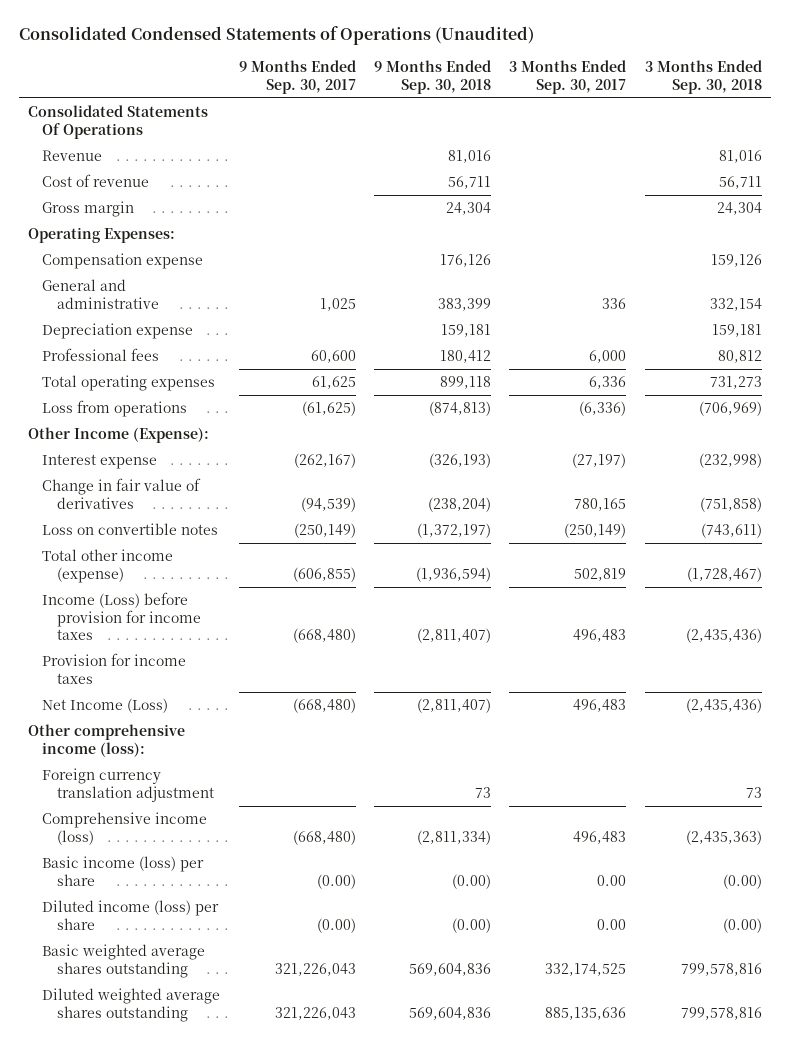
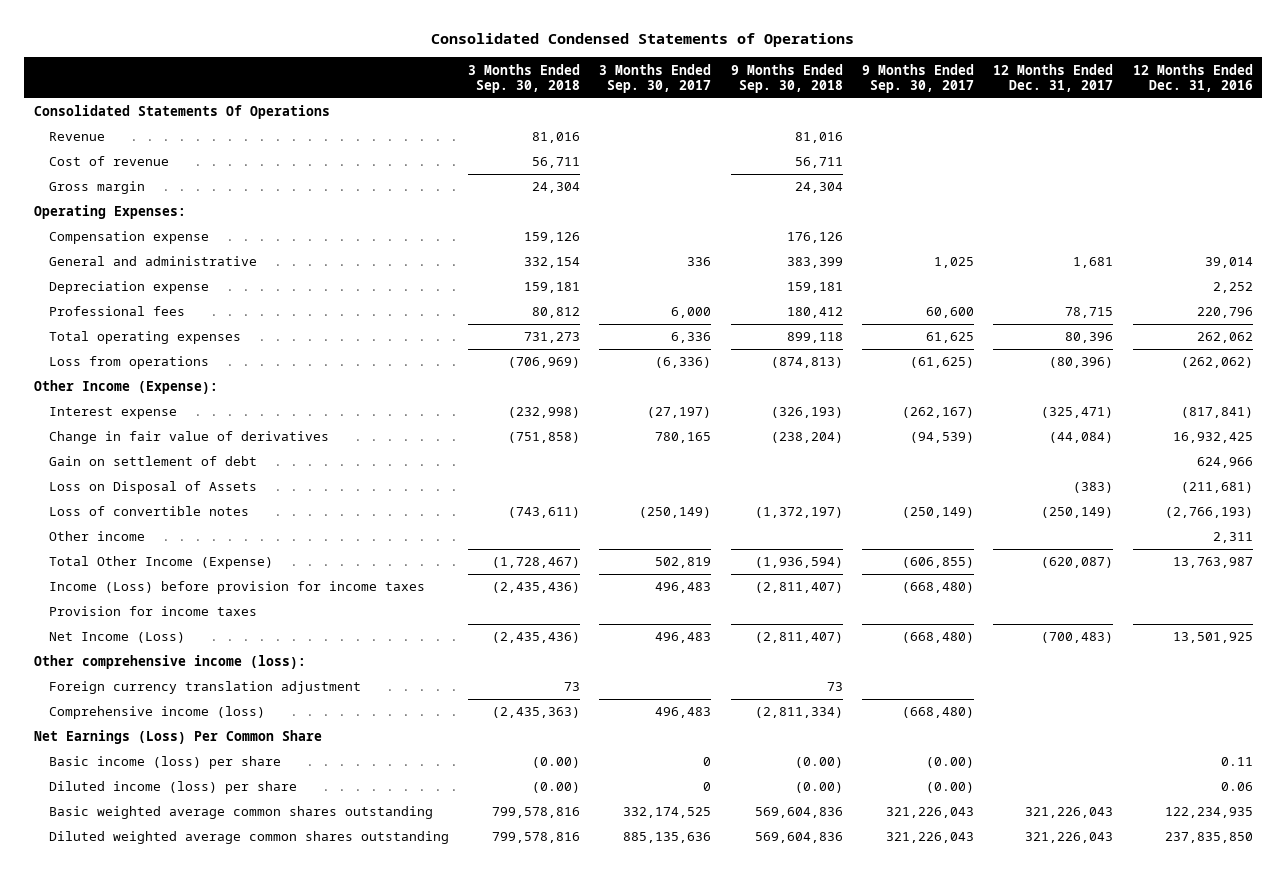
[18,26,534,46] Consolidated Condensed Statements of Operations (Unaudited) -> [431,33,855,48] Consolidated Condensed Statements of Operations
none -> [993,63,1114,92] 12 Months Ended Dec. 31, 2017
none -> [1132,63,1253,92] 12 Months Ended Dec. 31, 2016
none -> [48,456,257,467] Gain on settlement of debt
none -> [48,481,257,495] Loss on Disposal of Assets
[42,523,219,536] Loss on convertible notes -> [48,506,249,517] Loss of convertible notes
none -> [48,531,145,542] Other income
[42,549,174,583] Total other income (expense) -> [48,556,273,570] Total Other Income (Expense)
none -> [33,730,322,745] Net Earnings (Loss) Per Common Share
[597,874,627,886] 0.00 -> [703,757,712,767] 0
[597,918,627,930] 0.00 -> [703,782,712,792] 0
[42,944,206,978] Basic weighted average shares outstanding -> [48,806,433,820] Basic weighted average common shares outstanding
[42,988,221,1022] Diluted weighted average shares outstanding -> [48,831,449,845] Diluted weighted average common shares outstanding

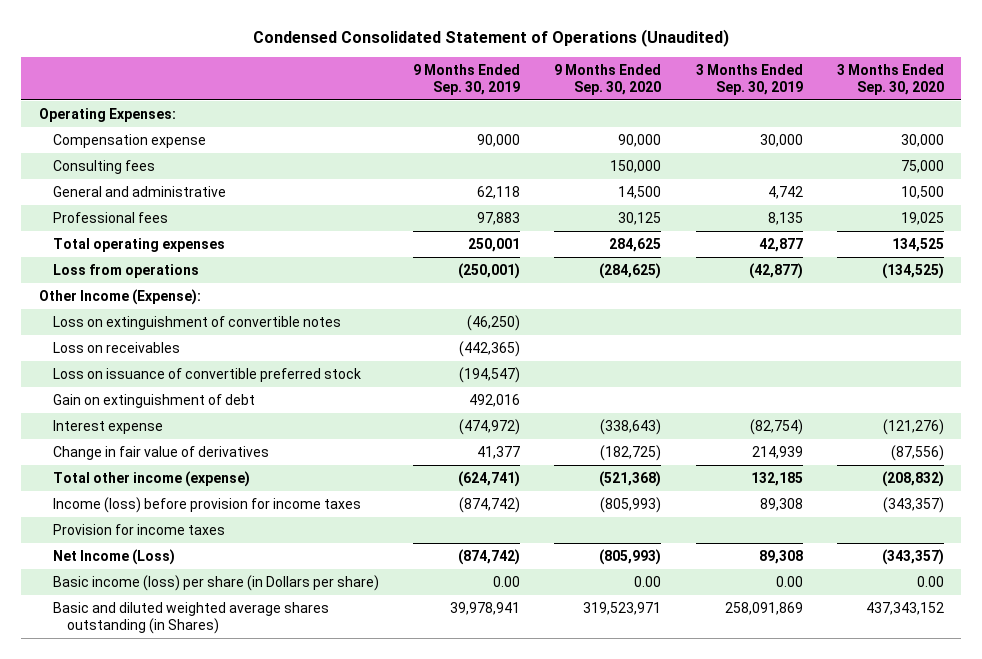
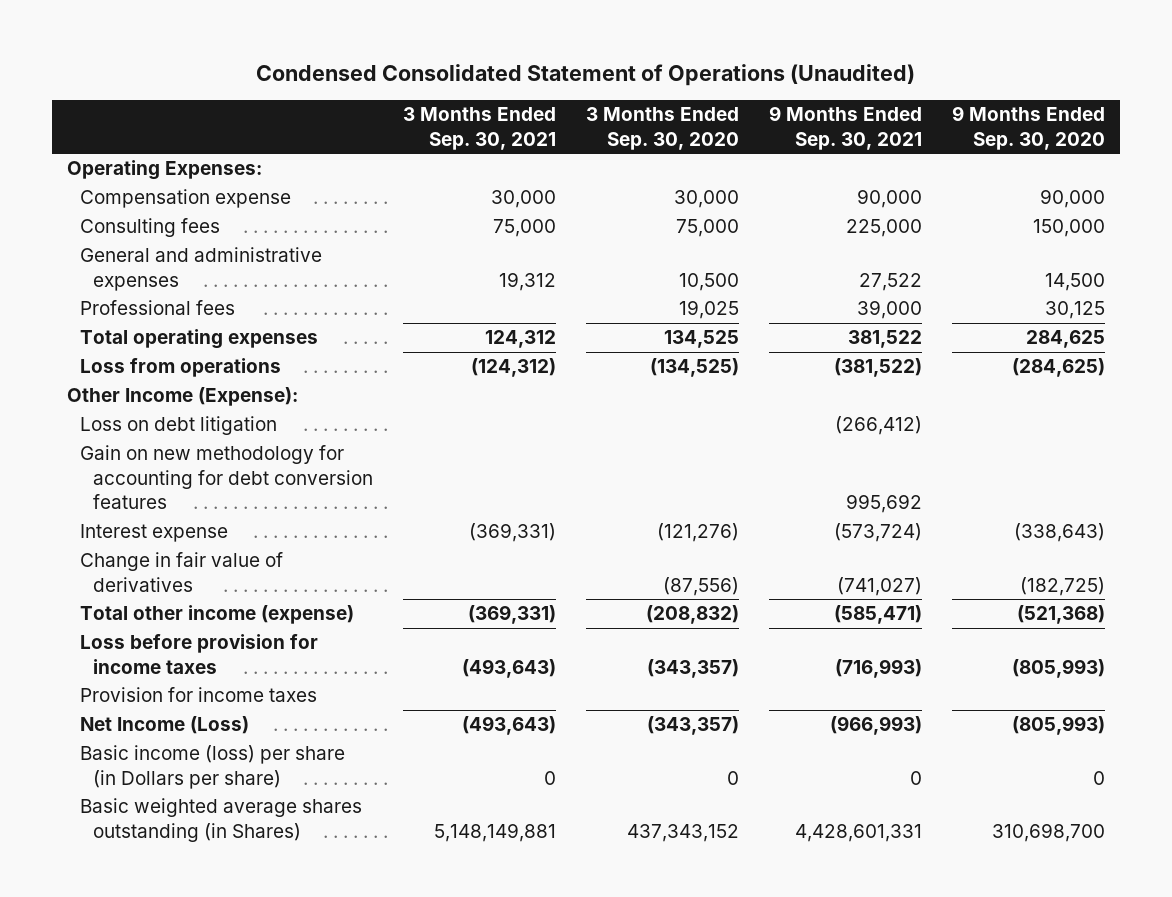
[412,64,520,95] 9 Months Ended Sep. 30, 2019 -> none
[695,64,803,95] 3 Months Ended Sep. 30, 2019 -> none
none -> [403,107,557,150] 3 Months Ended Sep. 30, 2021
none -> [769,106,923,150] 9 Months Ended Sep. 30, 2021
[52,185,226,197] General and administrative -> [80,247,323,291] General and administrative expenses
[52,315,341,330] Loss on extinguishment of convertible notes -> none
[52,341,180,353] Loss on receivables -> none
[52,367,361,382] Loss on issuance of convertible preferred stock -> none
[52,393,255,408] Gain on extinguishment of debt -> [80,416,278,436] Loss on debt litigation
none -> [80,445,374,509] Gain on new methodology for accounting for debt conversion features
[52,496,361,513] Income (loss) before provision for income taxes -> [80,634,319,674] Loss before provision for income taxes
[634,575,662,587] 0.00 -> [1093,770,1106,785] 0
[916,575,944,587] 0.00 -> [727,770,740,785] 0
[52,601,329,634] Basic and diluted weighted average shares outstanding (in Shares) -> [80,798,363,842] Basic weighted average shares outstanding (in Shares)
[583,601,662,615] 319,523,971 -> [992,822,1106,842] 310,698,700

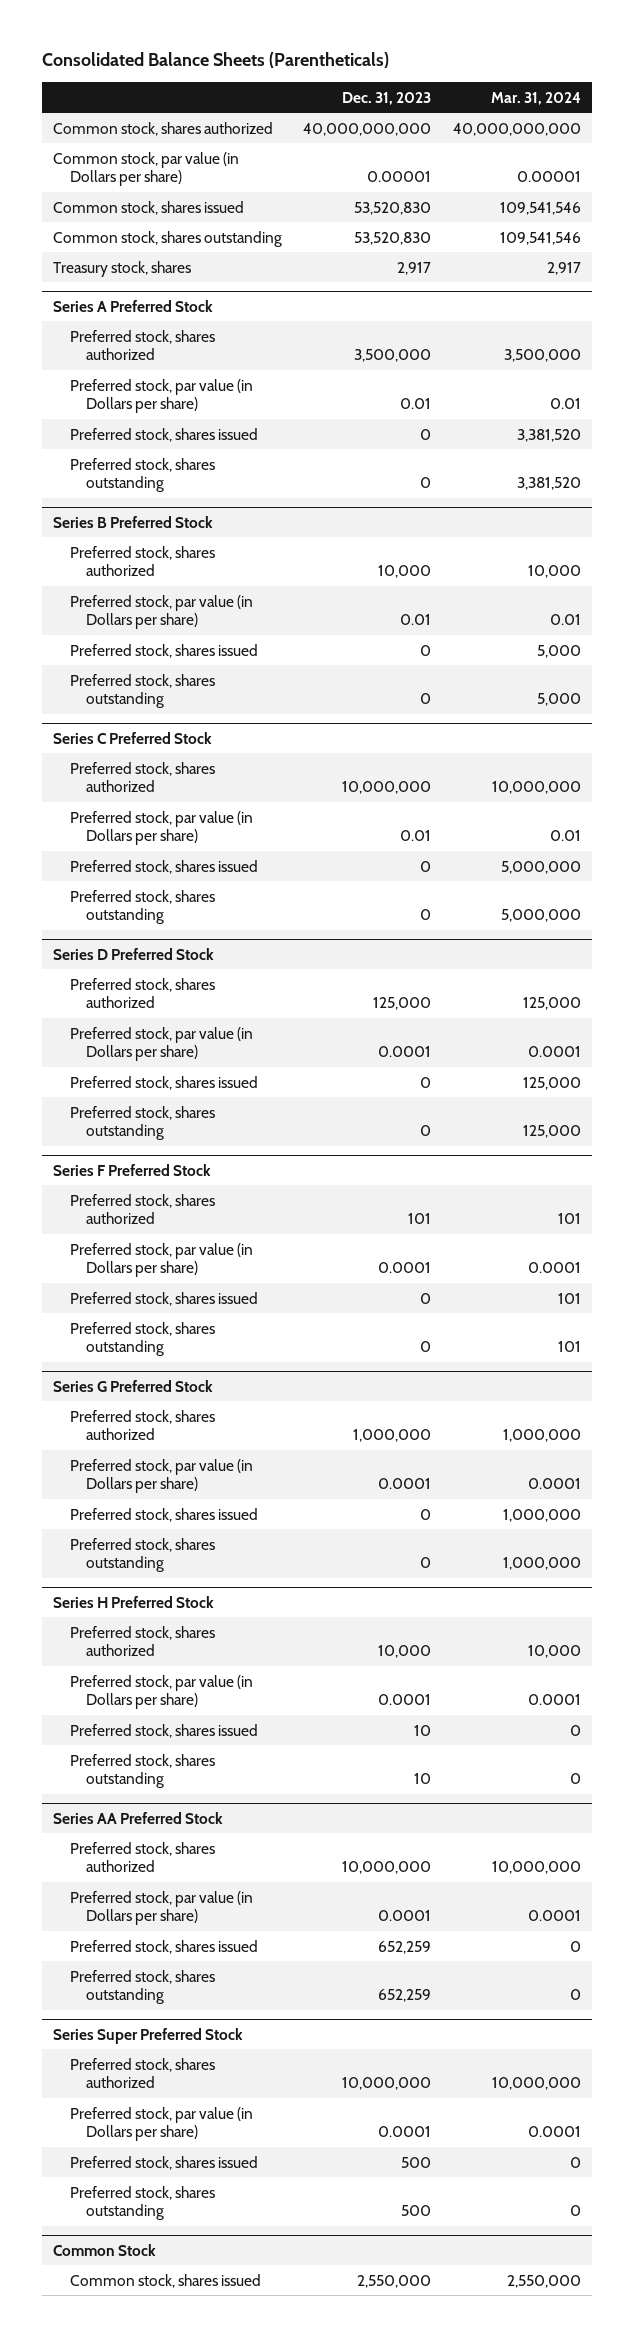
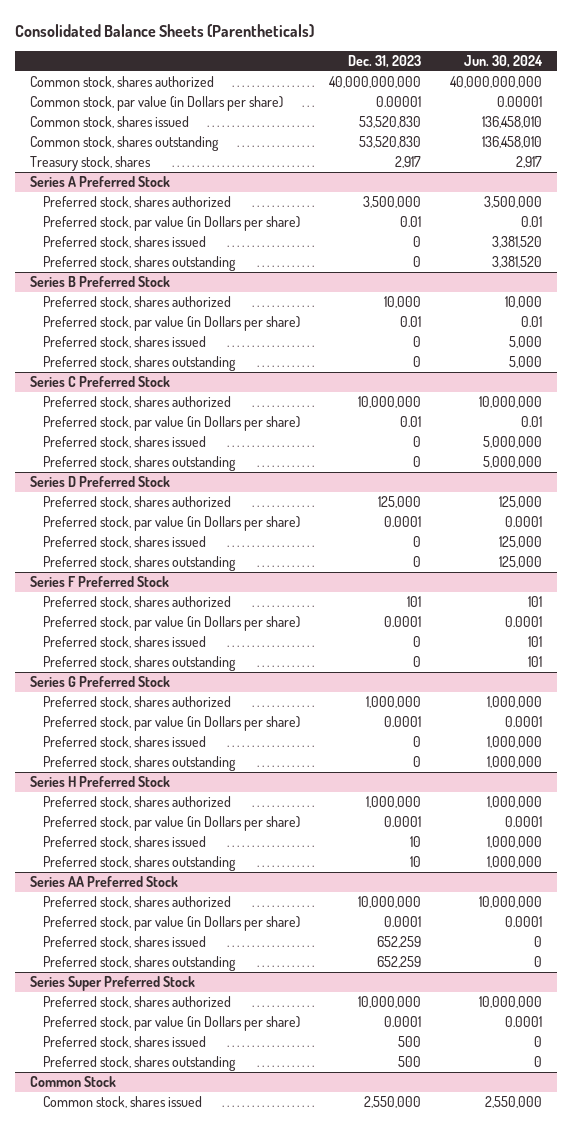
[491,91,582,105] Mar. 31, 2024 -> none
none -> [464,55,544,69] Jun. 30, 2024
[378,1644,432,1658] 10,000 -> [366,796,422,809] 1,000,000

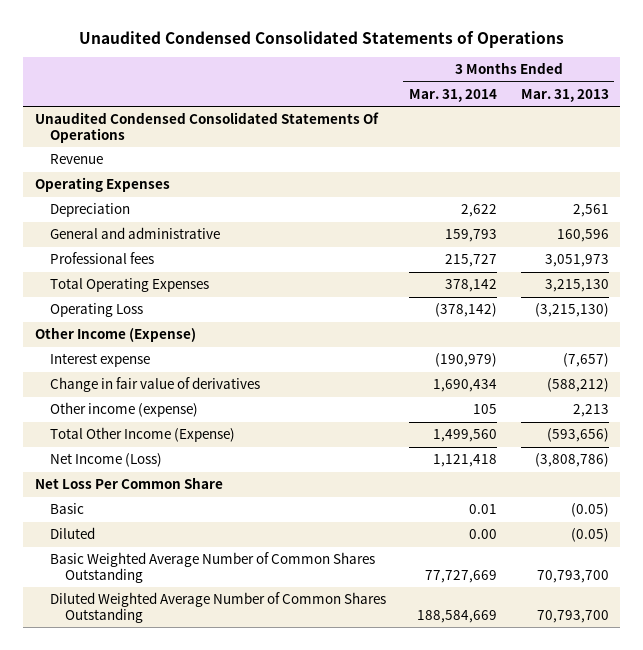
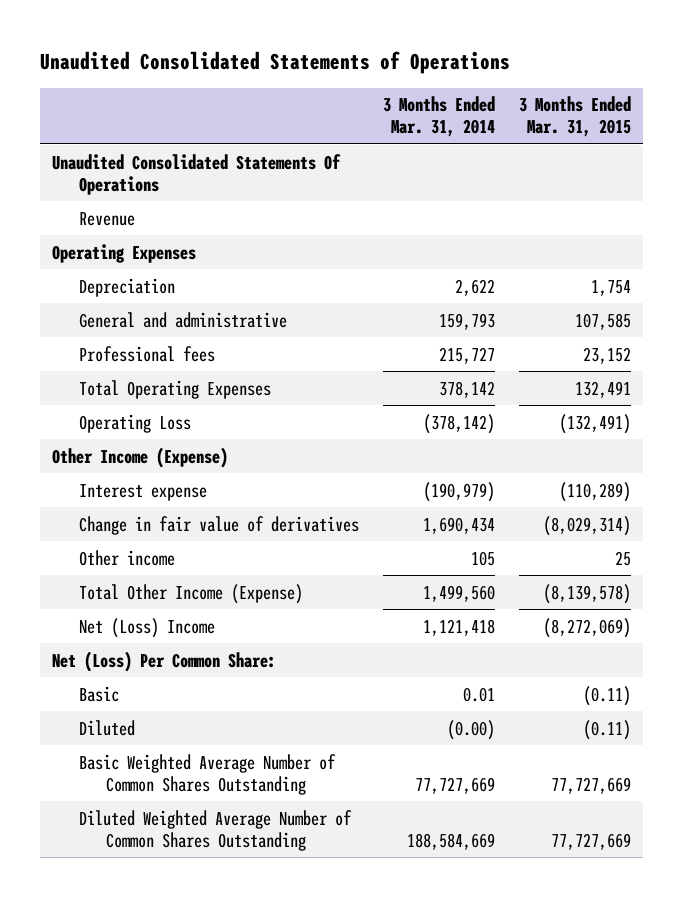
[78,30,564,48] Unaudited Condensed Consolidated Statements of Operations -> [39,51,510,75] Unaudited Consolidated Statements of Operations
[520,89,609,103] Mar. 31, 2013 -> none
none -> [519,96,632,138] 3 Months Ended Mar. 31, 2015
[34,112,379,143] Unaudited Condensed Consolidated Statements Of Operations -> [52,153,342,195] Unaudited Consolidated Statements Of Operations
[49,402,198,418] Other income (expense) -> [78,549,175,566] Other income
[49,453,162,468] Net Income (Loss) -> [78,617,215,638] Net (Loss) Income
[34,477,223,490] Net Loss Per Common Share -> [52,650,277,672] Net (Loss) Per Common Share:
[469,529,498,540] 0.00 -> [446,719,495,740] (0.00)

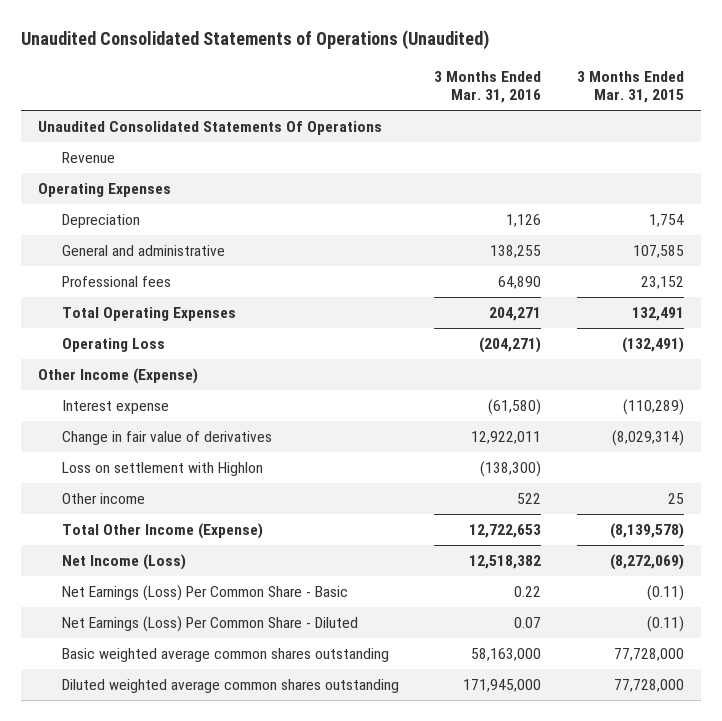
[39,51,510,75] Unaudited Consolidated Statements of Operations -> [20,29,489,50] Unaudited Consolidated Statements of Operations (Unaudited)
[382,96,495,138] 3 Months Ended Mar. 31, 2014 -> none
none -> [434,70,542,104] 3 Months Ended Mar. 31, 2016
none -> [61,461,263,476] Loss on settlement with Highlon
[52,650,277,672] Net (Loss) Per Common Share: -> none
[78,617,215,638] Net (Loss) Income -> [61,553,186,570] Net Income (Loss)
[78,685,119,702] Basic -> [61,584,348,601] Net Earnings (Loss) Per Common Share - Basic
[78,719,135,736] Diluted -> [61,615,358,632] Net Earnings (Loss) Per Common Share - Diluted
[78,753,336,795] Basic Weighted Average Number of Common Shares Outstanding -> [61,647,389,662] Basic weighted average common shares outstanding
[551,776,632,794] 77,727,669 -> [613,647,684,661] 77,728,000
[78,809,352,851] Diluted Weighted Average Number of Common Shares Outstanding -> [61,678,399,693] Diluted weighted average common shares outstanding
[551,832,632,850] 77,727,669 -> [613,678,684,692] 77,728,000

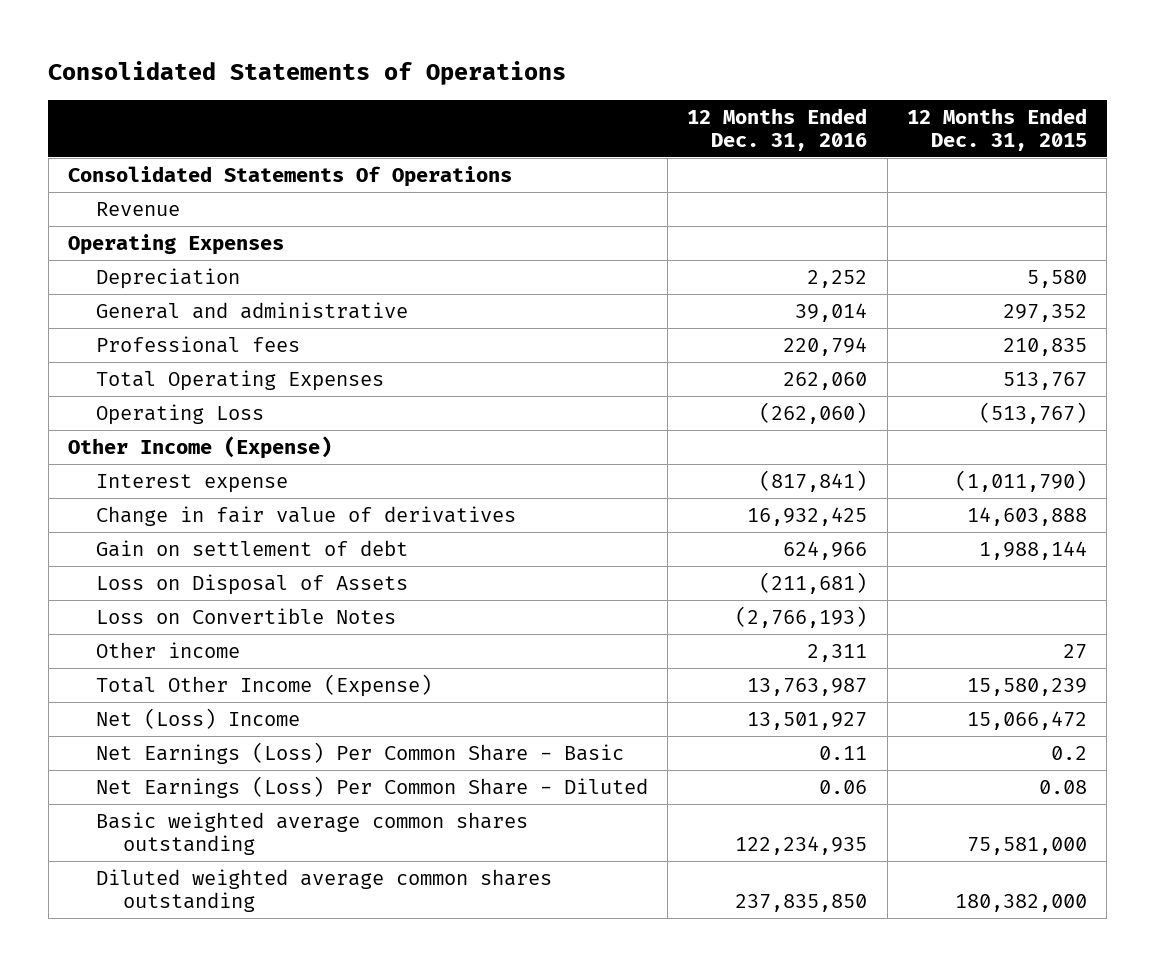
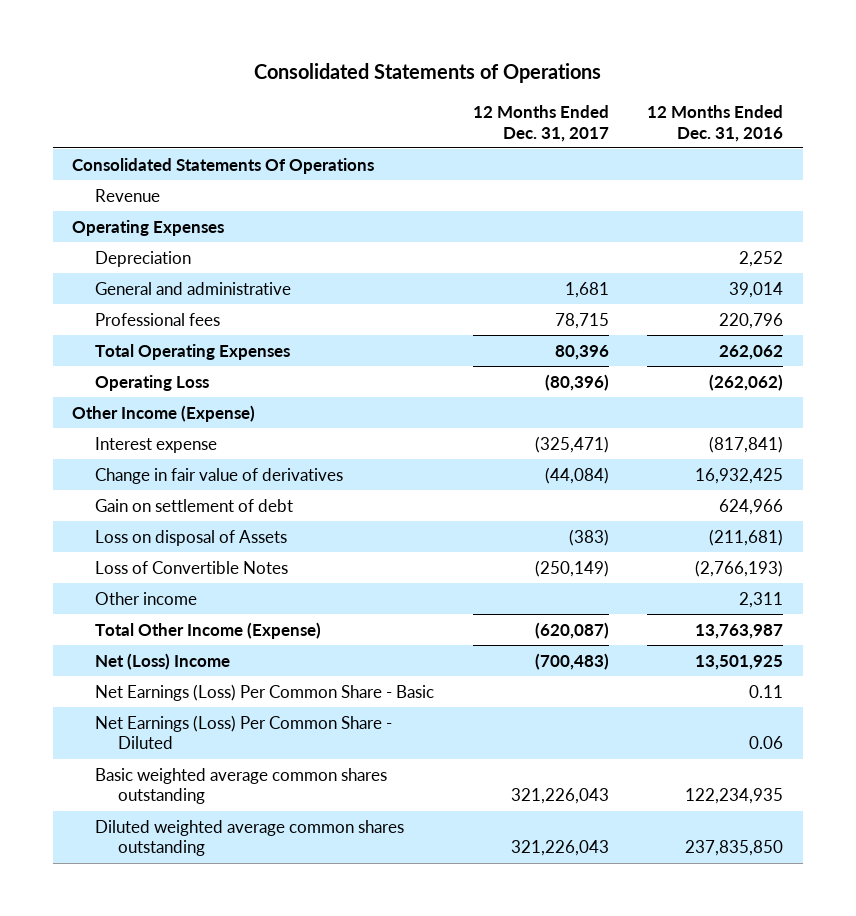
[906,107,1087,151] 12 Months Ended Dec. 31, 2015 -> none
none -> [472,104,609,142] 12 Months Ended Dec. 31, 2017
[783,336,868,356] 220,794 -> [719,312,784,329] 220,796
[783,371,868,390] 262,060 -> [719,344,784,360] 262,062
[759,401,868,424] (262,060) -> [709,373,784,391] (262,062)
[95,573,408,595] Loss on Disposal of Assets -> [95,529,288,546] Loss on disposal of Assets
[95,607,396,624] Loss on Convertible Notes -> [95,560,289,574] Loss of Convertible Notes
[747,711,868,730] 13,501,927 -> [695,654,784,670] 13,501,925

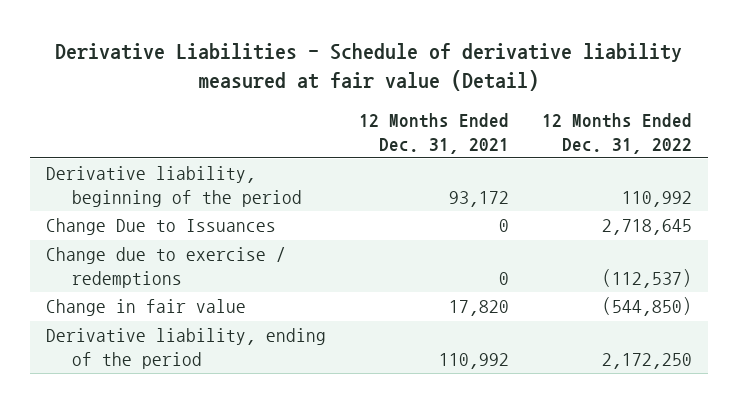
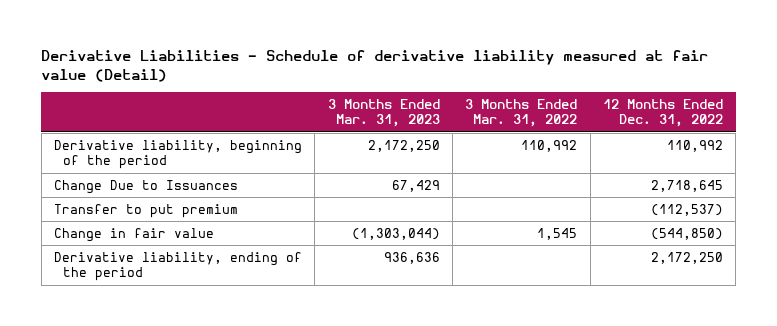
[359,112,510,154] 12 Months Ended Dec. 31, 2021 -> none
none -> [327,98,440,128] 3 Months Ended Mar. 31, 2023
none -> [465,98,578,128] 3 Months Ended Mar. 31, 2022
[46,247,287,288] Change due to exercise / redemptions -> [54,203,239,218] Transfer to put premium

